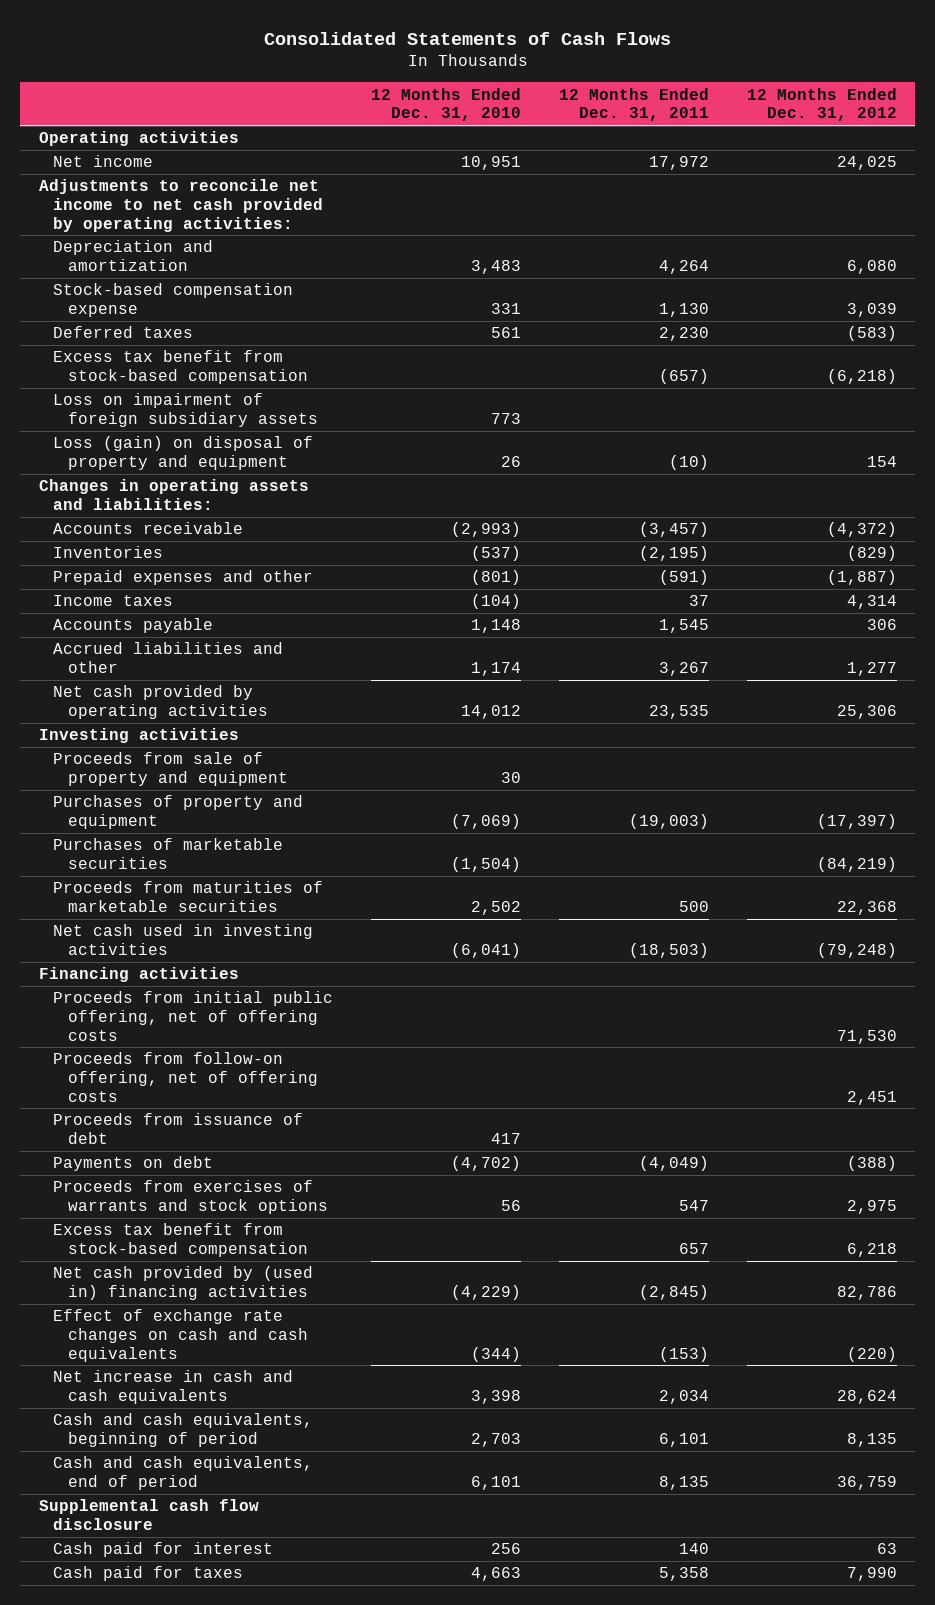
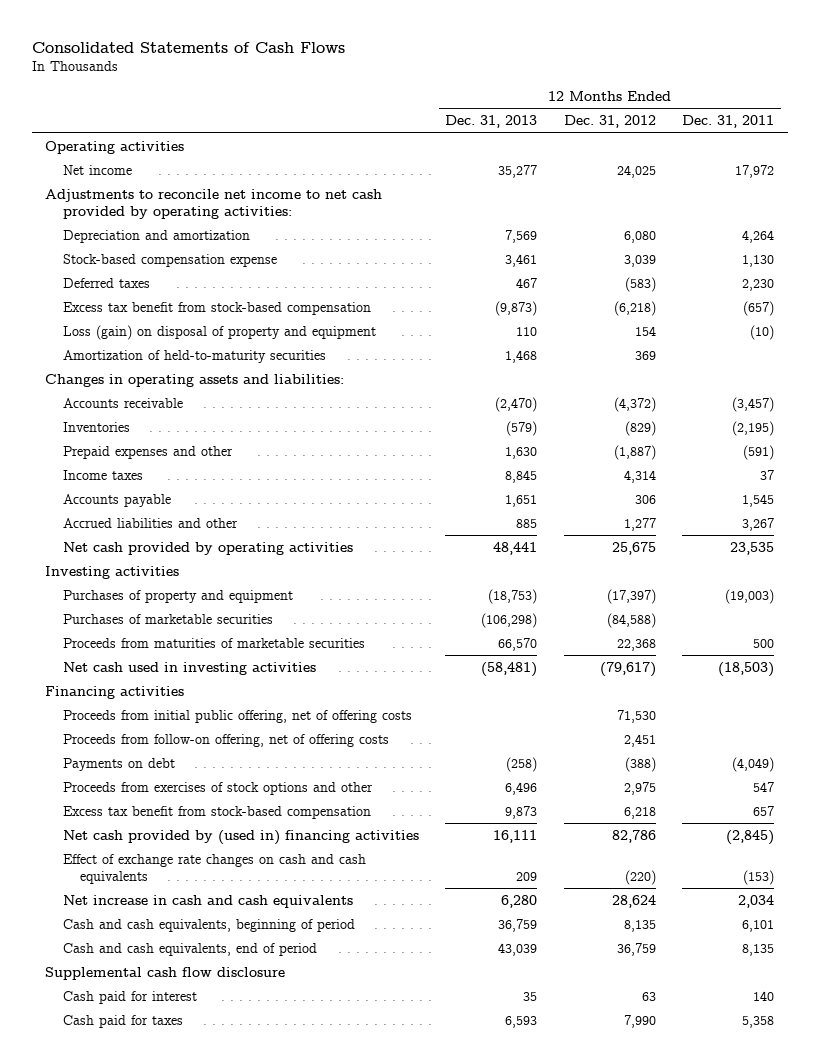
[370,87,521,122] 12 Months Ended Dec. 31, 2010 -> none
none -> [445,115,538,129] Dec. 31, 2013
[53,393,318,428] Loss on impairment of foreign subsidiary assets -> none
none -> [62,349,326,363] Amortization of held-to-maturity securities
[836,705,897,720] 25,306 -> [611,541,656,555] 25,675
[53,752,288,787] Proceeds from sale of property and equipment -> none
[816,857,897,873] (84,219) -> [606,612,656,628] (84,588)
[816,943,897,959] (79,248) -> [599,661,656,677] (79,617)
[53,1113,304,1145] Proceeds from issuance of debt -> none
[53,1180,328,1215] Proceeds from exercises of warrants and stock options -> [62,781,373,795] Proceeds from exercises of stock options and other

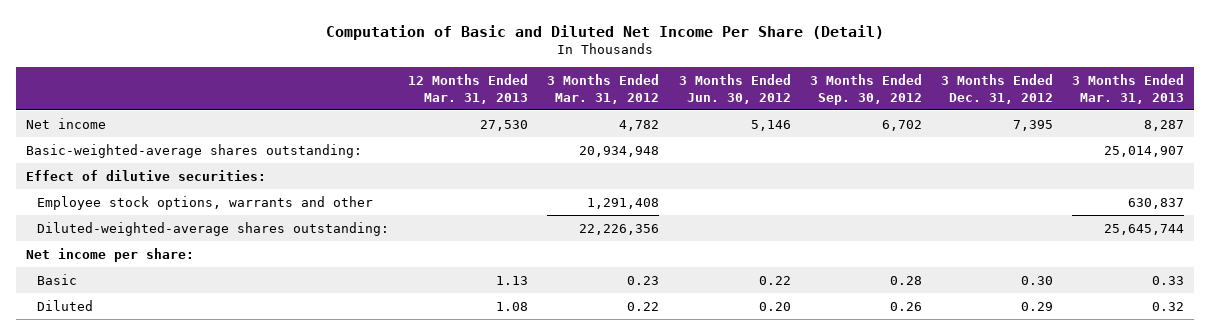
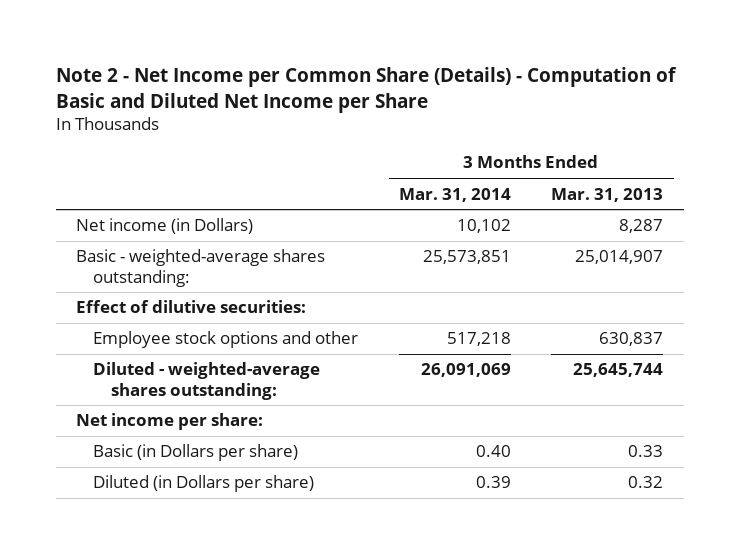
[326,24,885,40] Computation of Basic and Diluted Net Income Per Share (Detail) -> [55,66,677,113] Note 2 - Net Income per Common Share (Details) - Computation of Basic and Diluted Net Income per Share
[408,74,529,104] 12 Months Ended Mar. 31, 2013 -> none
[547,74,660,104] 3 Months Ended Mar. 31, 2012 -> none
[678,74,791,104] 3 Months Ended Jun. 30, 2012 -> none
[809,74,922,105] 3 Months Ended Sep. 30, 2012 -> none
[941,74,1054,104] 3 Months Ended Dec. 31, 2012 -> none
none -> [398,187,511,202] Mar. 31, 2014
[26,117,107,129] Net income -> [75,218,253,235] Net income (in Dollars)
[26,143,363,158] Basic-weighted-average shares outstanding: -> [75,249,325,287] Basic - weighted-average shares outstanding:
[36,195,373,210] Employee stock options, warrants and other -> [93,331,359,349] Employee stock options and other
[36,221,389,236] Diluted-weighted-average shares outstanding: -> [93,362,321,400] Diluted - weighted-average shares outstanding:
[36,273,77,285] Basic -> [93,444,299,462] Basic (in Dollars per share)
[36,299,93,311] Diluted -> [93,475,315,493] Diluted (in Dollars per share)

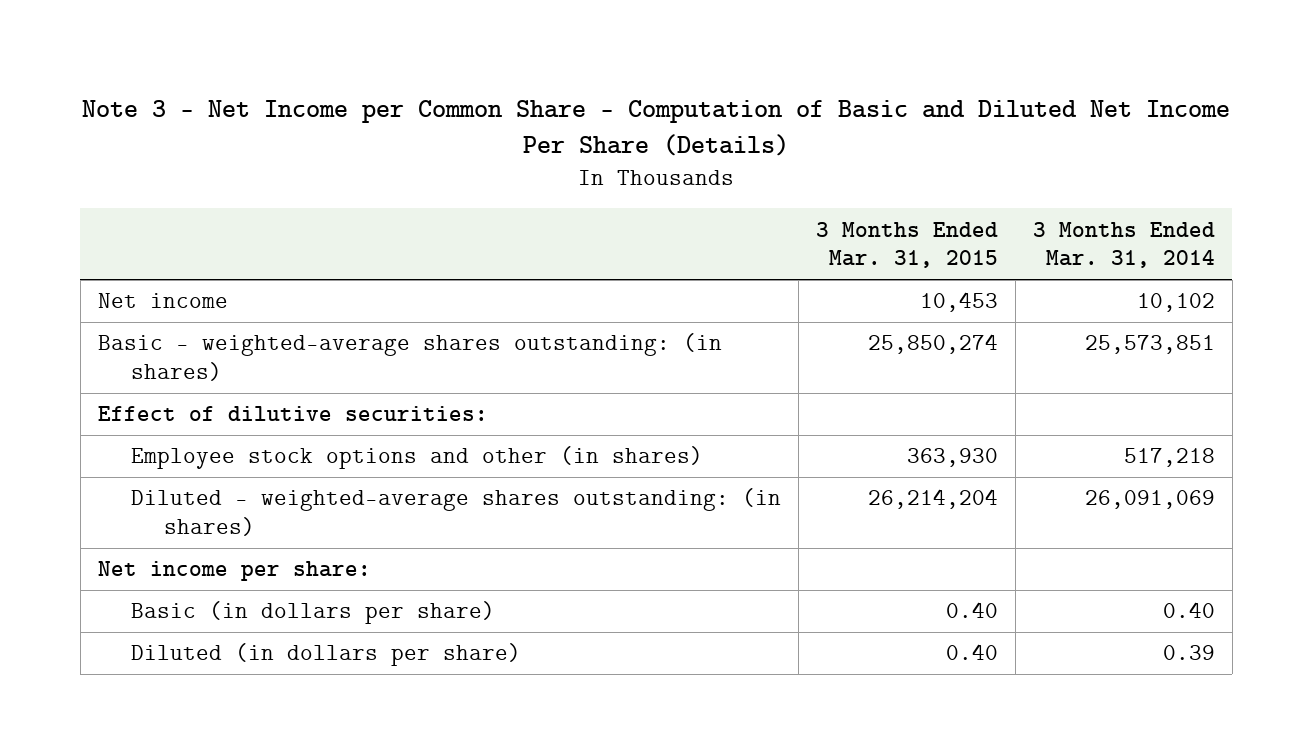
[55,66,677,113] Note 2 - Net Income per Common Share (Details) - Computation of Basic and Diluted Net Income per Share -> [82,99,1231,157] Note 3 - Net Income per Common Share - Computation of Basic and Diluted Net Income Per Share (Details)
[551,187,664,202] Mar. 31, 2013 -> none
none -> [815,221,998,269] 3 Months Ended Mar. 31, 2015
[75,218,253,235] Net income (in Dollars) -> [97,293,228,309] Net income
[75,249,325,287] Basic - weighted-average shares outstanding: -> [97,333,722,381] Basic - weighted-average shares outstanding: (in shares)
[93,331,359,349] Employee stock options and other -> [130,446,703,470] Employee stock options and other (in shares)
[93,362,321,400] Diluted - weighted-average shares outstanding: -> [130,488,781,536] Diluted - weighted-average shares outstanding: (in shares)
[93,444,299,462] Basic (in Dollars per share) -> [130,601,495,625] Basic (in dollars per share)
[93,475,315,493] Diluted (in Dollars per share) -> [130,643,521,667] Diluted (in dollars per share)

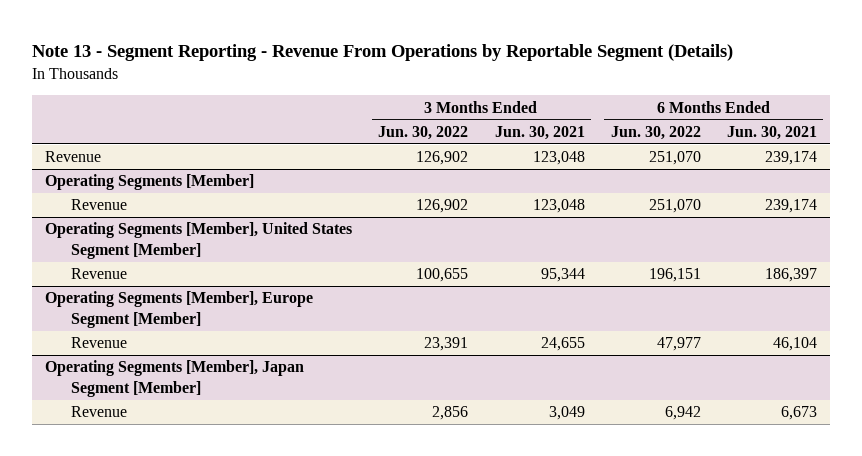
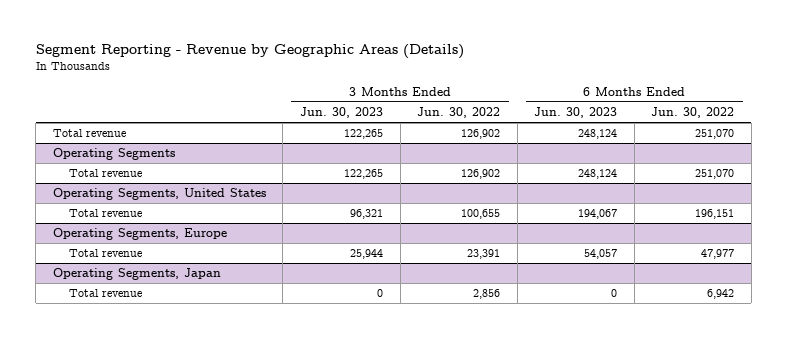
[32,44,734,62] Note 13 - Segment Reporting - Revenue From Operations by Reportable Segment (Details) -> [35,44,464,60] Segment Reporting - Revenue by Geographic Areas (Details)
[494,125,585,140] Jun. 30, 2021 -> none
[726,125,817,140] Jun. 30, 2021 -> none
none -> [299,106,383,118] Jun. 30, 2023
none -> [534,106,618,118] Jun. 30, 2023
[45,151,102,163] Revenue -> [52,129,126,138] Total revenue
[45,174,255,191] Operating Segments [Member] -> [52,148,175,161] Operating Segments
[71,199,128,211] Revenue -> [69,169,143,178] Total revenue
[45,222,353,259] Operating Segments [Member], United States Segment [Member] -> [52,188,266,201] Operating Segments, United States
[71,268,128,280] Revenue -> [69,209,143,218] Total revenue
[45,291,314,328] Operating Segments [Member], Europe Segment [Member] -> [52,228,227,241] Operating Segments, Europe
[71,337,128,349] Revenue -> [69,249,143,258] Total revenue
[45,360,305,397] Operating Segments [Member], Japan Segment [Member] -> [52,268,221,281] Operating Segments, Japan
[71,406,128,418] Revenue -> [69,289,143,298] Total revenue

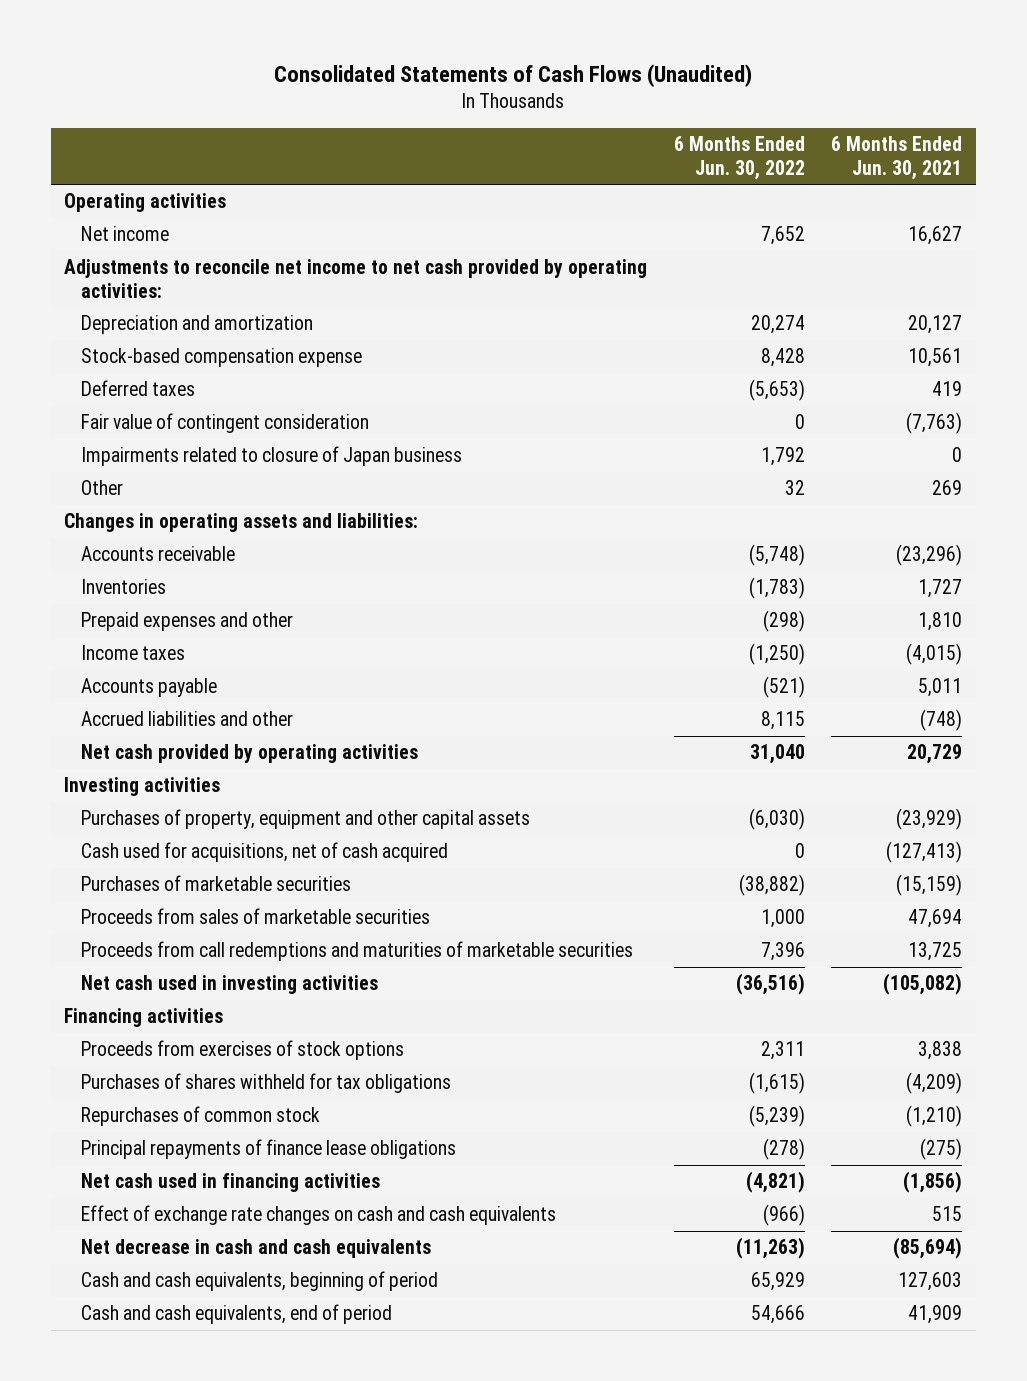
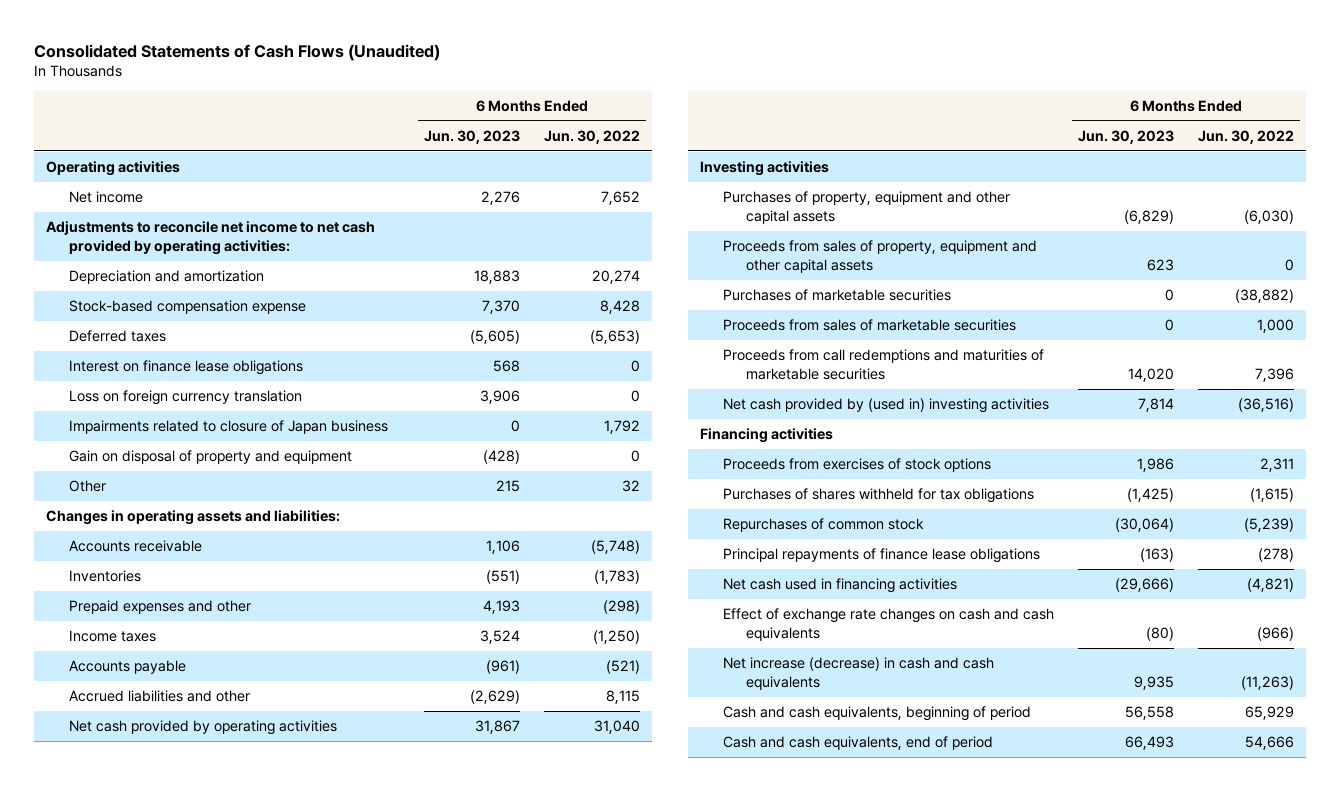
[831,136,963,180] 6 Months Ended Jun. 30, 2021 -> none
none -> [423,129,520,144] Jun. 30, 2023
[81,413,370,434] Fair value of contingent consideration -> none
none -> [69,360,304,376] Interest on finance lease obligations
none -> [69,390,303,406] Loss on foreign currency translation
none -> [69,450,353,465] Gain on disposal of property and equipment
[81,842,449,863] Cash used for acquisitions, net of cash acquired -> none
none -> [723,240,1038,273] Proceeds from sales of property, equipment and other capital assets
[81,975,379,995] Net cash used in investing activities -> [723,398,1050,414] Net cash provided by (used in) investing activities
[81,1239,432,1259] Net decrease in cash and cash equivalents -> [723,657,995,690] Net increase (decrease) in cash and cash equivalents

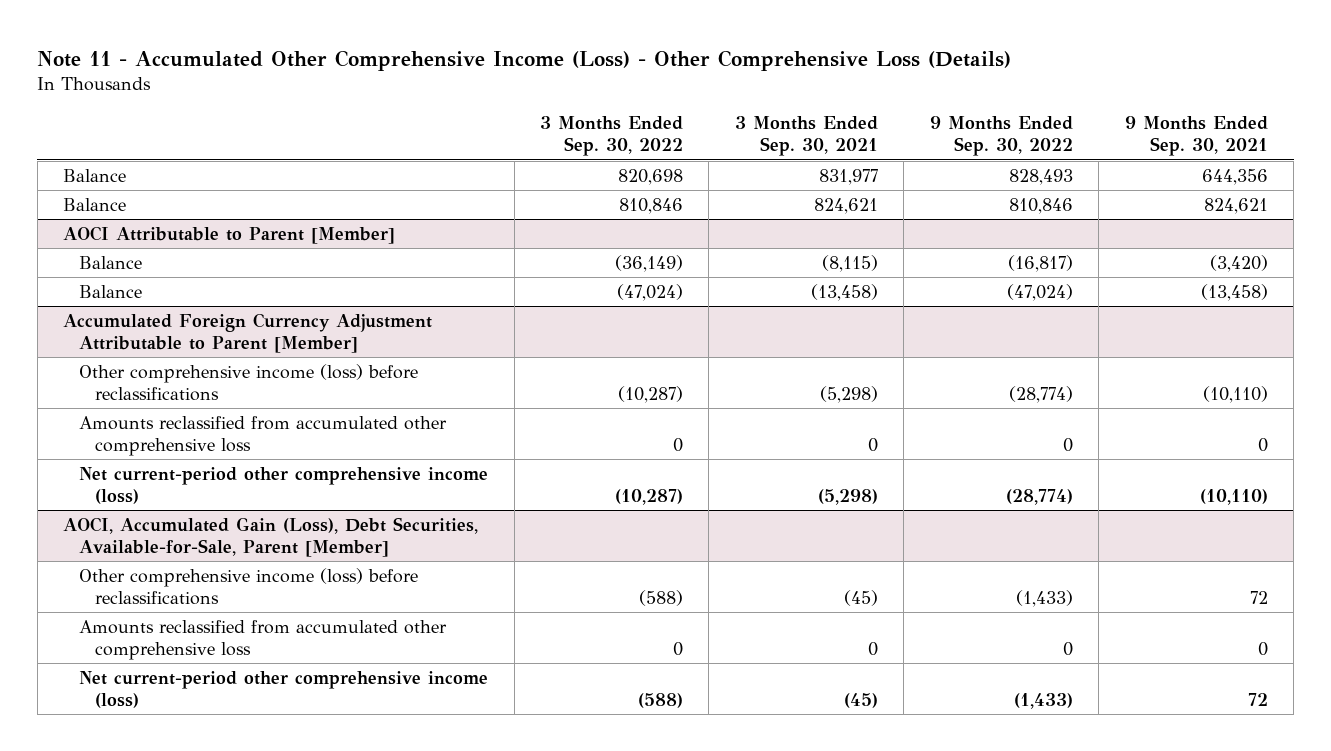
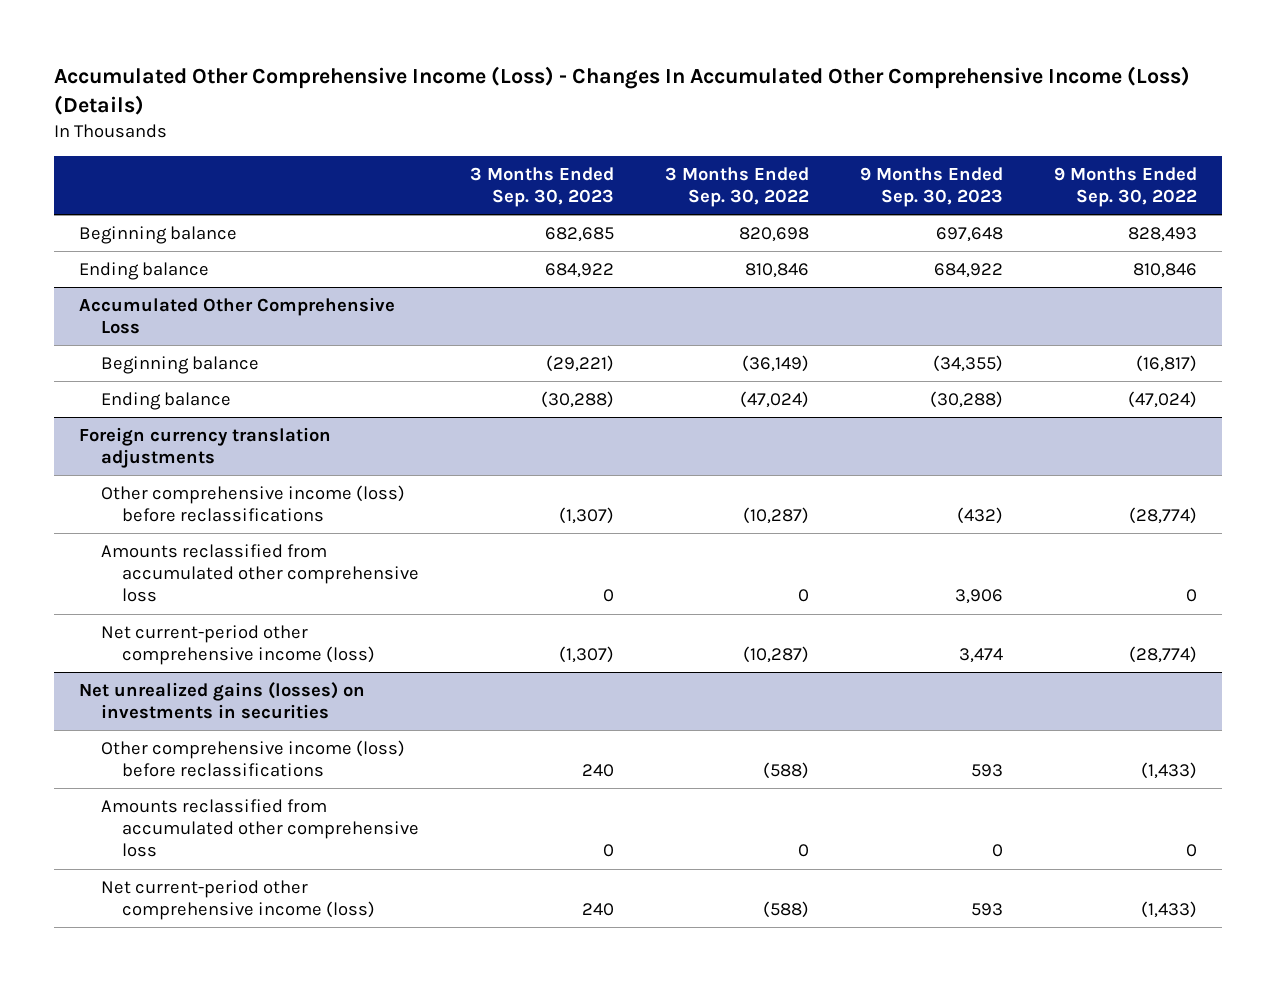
[37,49,1012,71] Note 11 - Accumulated Other Comprehensive Income (Loss) - Other Comprehensive Loss (Details) -> [53,65,1190,115] Accumulated Other Comprehensive Income (Loss) - Changes In Accumulated Other Comprehensive Income (Loss) (Details)
[734,116,878,157] 3 Months Ended Sep. 30, 2021 -> none
[1124,116,1268,157] 9 Months Ended Sep. 30, 2021 -> none
none -> [469,166,614,207] 3 Months Ended Sep. 30, 2023
none -> [859,166,1003,207] 9 Months Ended Sep. 30, 2023
[63,168,127,182] Balance -> [79,226,238,245] Beginning balance
[63,197,127,211] Balance -> [79,262,210,281] Ending balance
[63,225,396,244] AOCI Attributable to Parent [Member] -> [79,297,396,335] Accumulated Other Comprehensive Loss
[79,255,143,269] Balance -> [100,356,259,375] Beginning balance
[79,284,143,298] Balance -> [100,392,231,411] Ending balance
[63,312,433,353] Accumulated Foreign Currency Adjustment Attributable to Parent [Member] -> [79,427,332,469] Foreign currency translation adjustments
[63,516,479,557] AOCI, Accumulated Gain (Loss), Debt Securities, Available-for-Sale, Parent [Member] -> [79,682,366,720] Net unrealized gains (losses) on investments in securities

